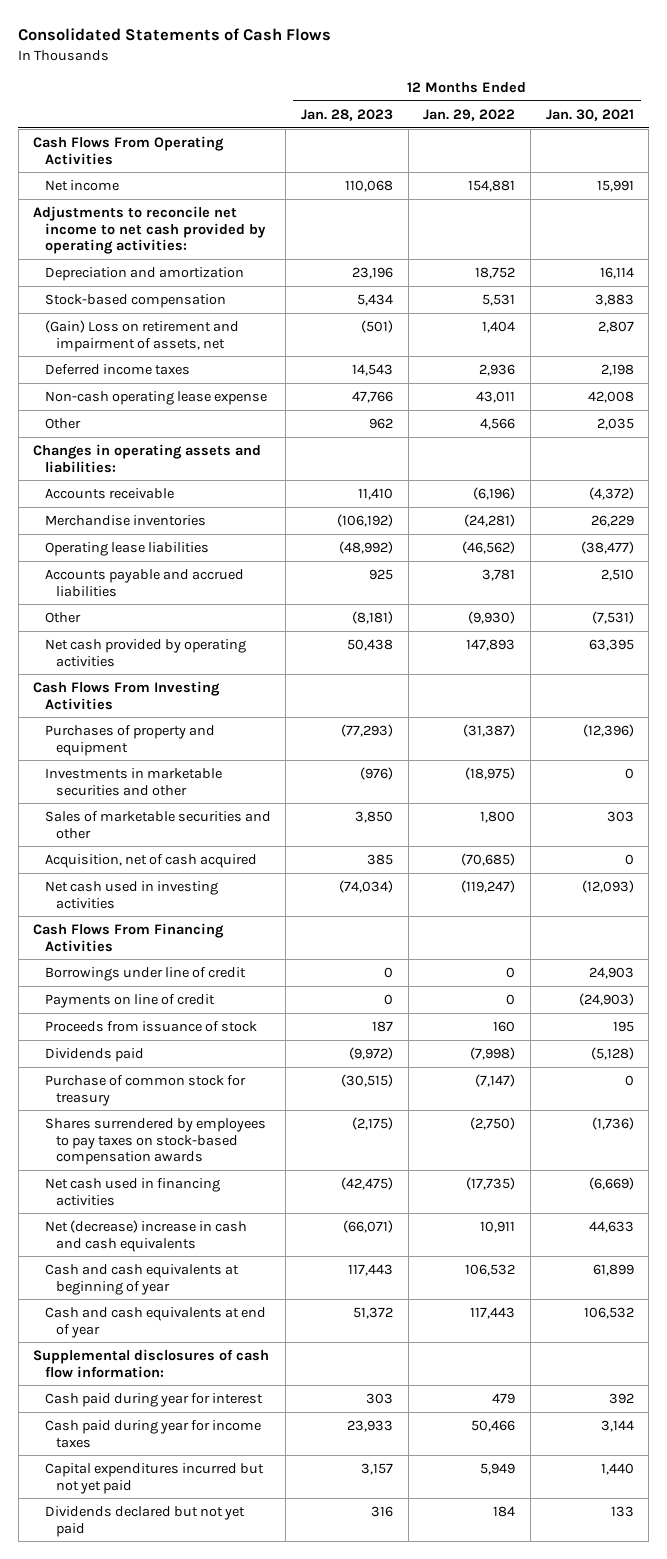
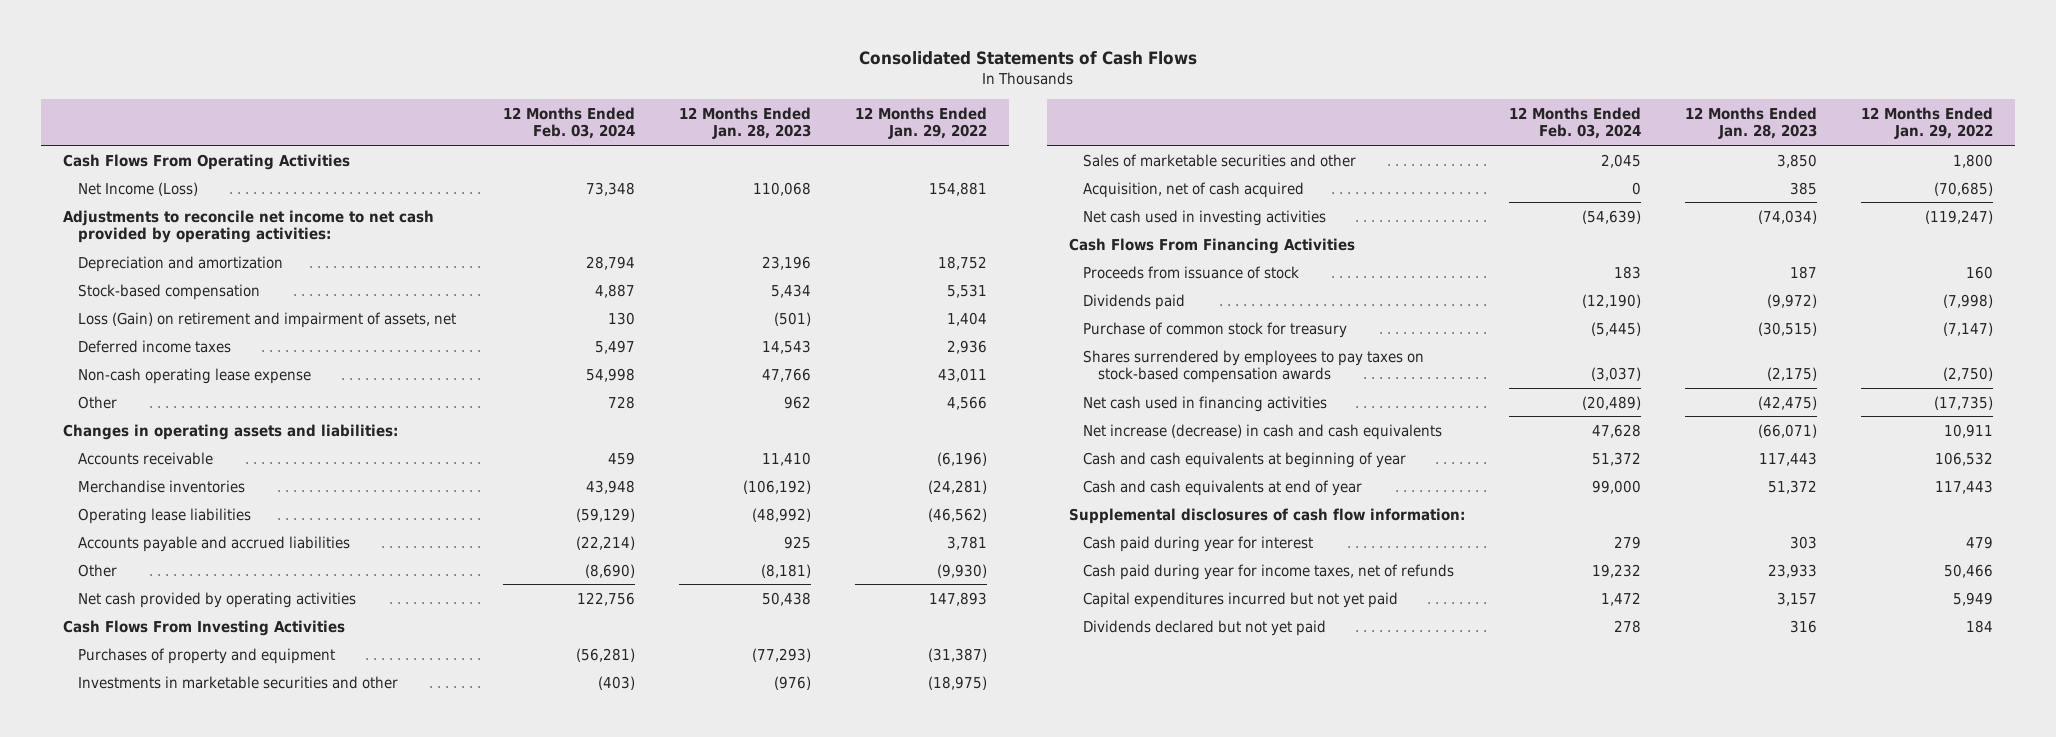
[545,108,634,121] Jan. 30, 2021 -> none
none -> [503,106,636,140] 12 Months Ended Feb. 03, 2024
[44,179,119,191] Net income -> [77,181,198,196] Net Income (Loss)
[44,319,239,352] (Gain) Loss on retirement and impairment of assets, net -> [77,311,456,328] Loss (Gain) on retirement and impairment of assets, net
[44,966,246,981] Borrowings under line of credit -> none
[44,993,215,1008] Payments on line of credit -> none
[44,1219,247,1252] Net (decrease) increase in cash and cash equivalents -> [1083,423,1443,440] Net increase (decrease) in cash and cash equivalents
[44,1419,261,1448] Cash paid during year for income taxes -> [1083,563,1455,580] Cash paid during year for income taxes, net of refunds

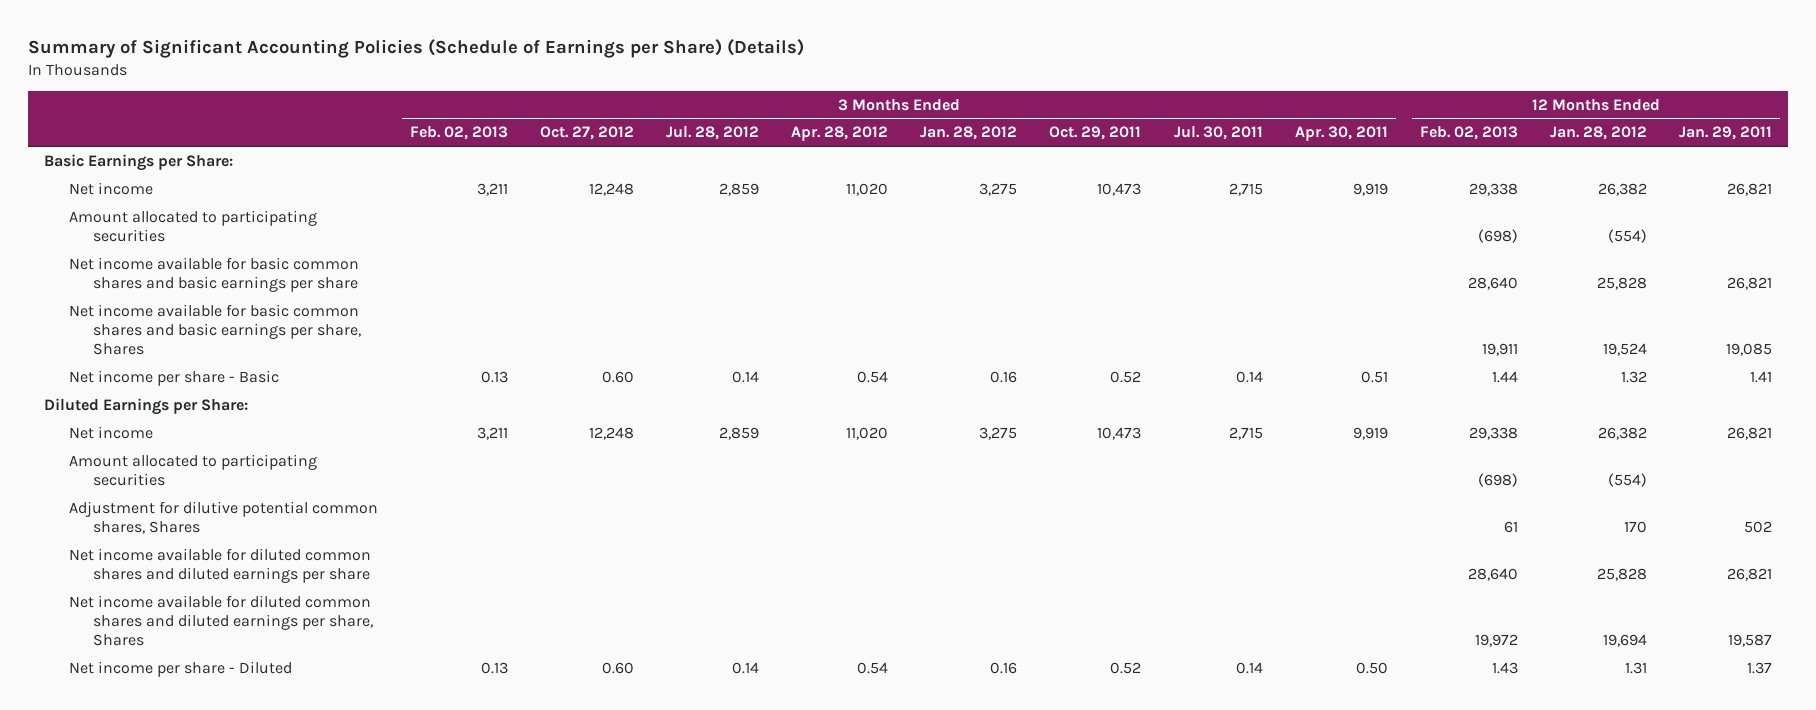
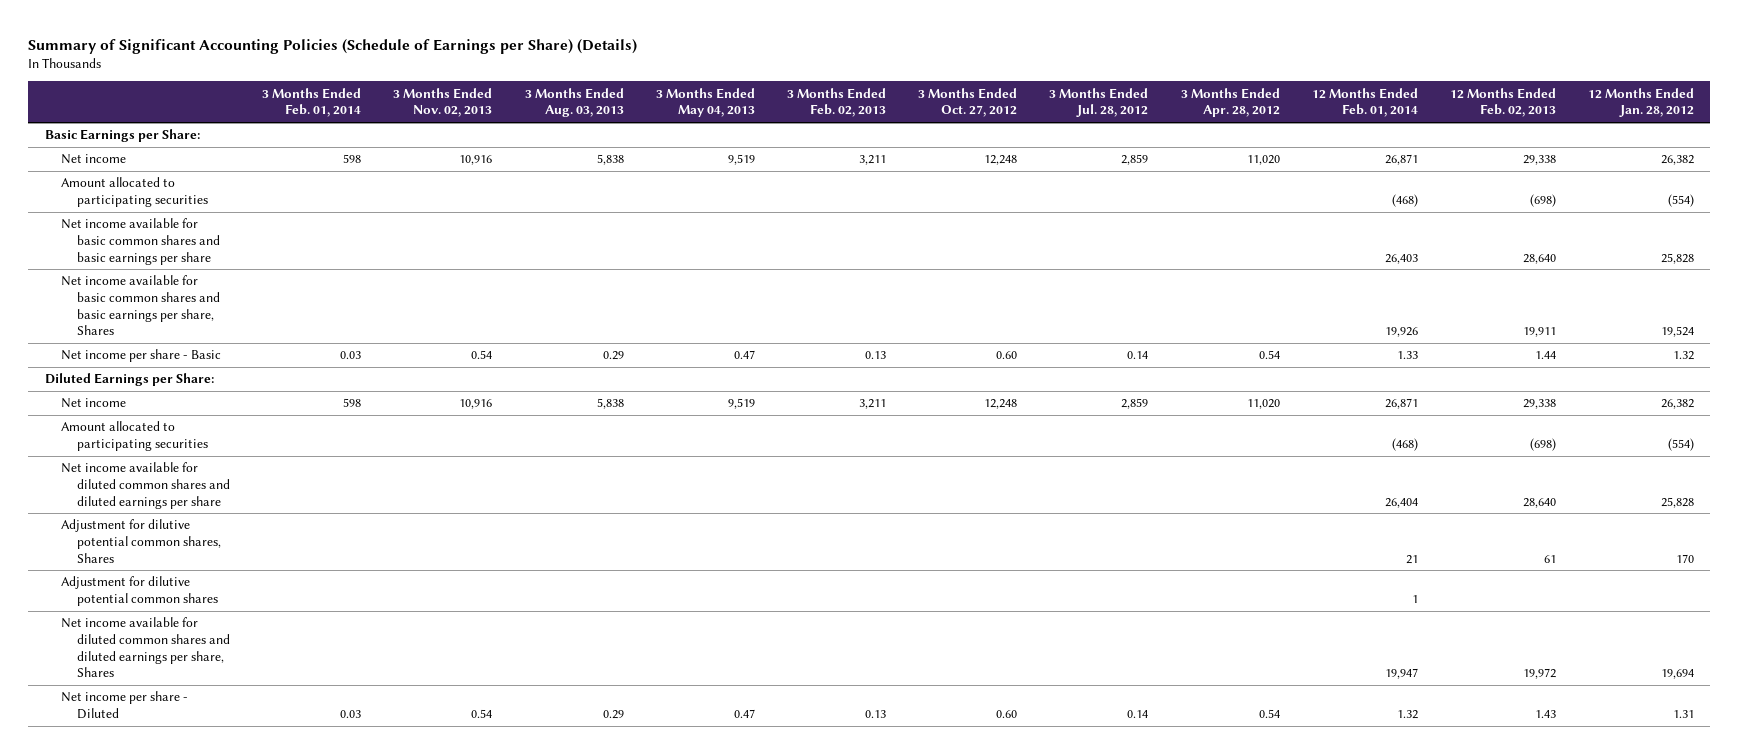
[920,126,1018,141] Jan. 28, 2012 -> none
[1049,126,1142,141] Oct. 29, 2011 -> none
[1173,126,1263,141] Jul. 30, 2011 -> none
[1294,126,1388,142] Apr. 30, 2011 -> none
[1679,126,1773,141] Jan. 29, 2011 -> none
none -> [262,87,362,118] 3 Months Ended Feb. 01, 2014
none -> [393,87,493,118] 3 Months Ended Nov. 02, 2013
none -> [524,87,624,118] 3 Months Ended Aug. 03, 2013
none -> [655,87,755,118] 3 Months Ended May 04, 2013
none -> [1311,87,1418,118] 12 Months Ended Feb. 01, 2014
[68,500,378,534] Adjustment for dilutive potential common shares, Shares -> [60,519,221,563] Adjustment for dilutive potential common shares, Shares
none -> [60,576,218,607] Adjustment for dilutive potential common shares

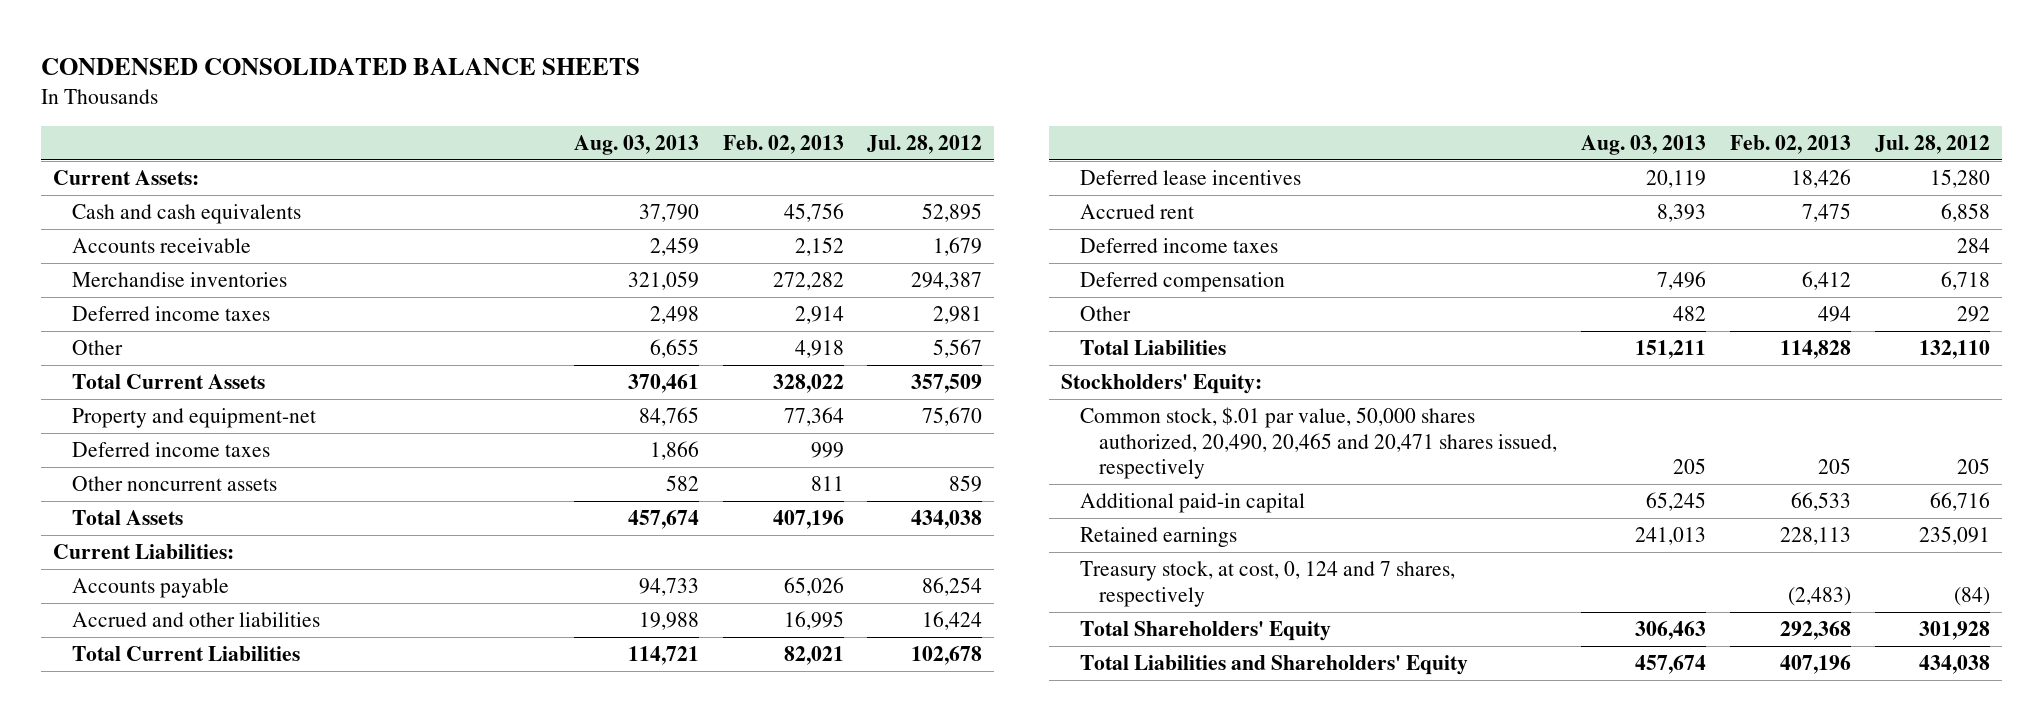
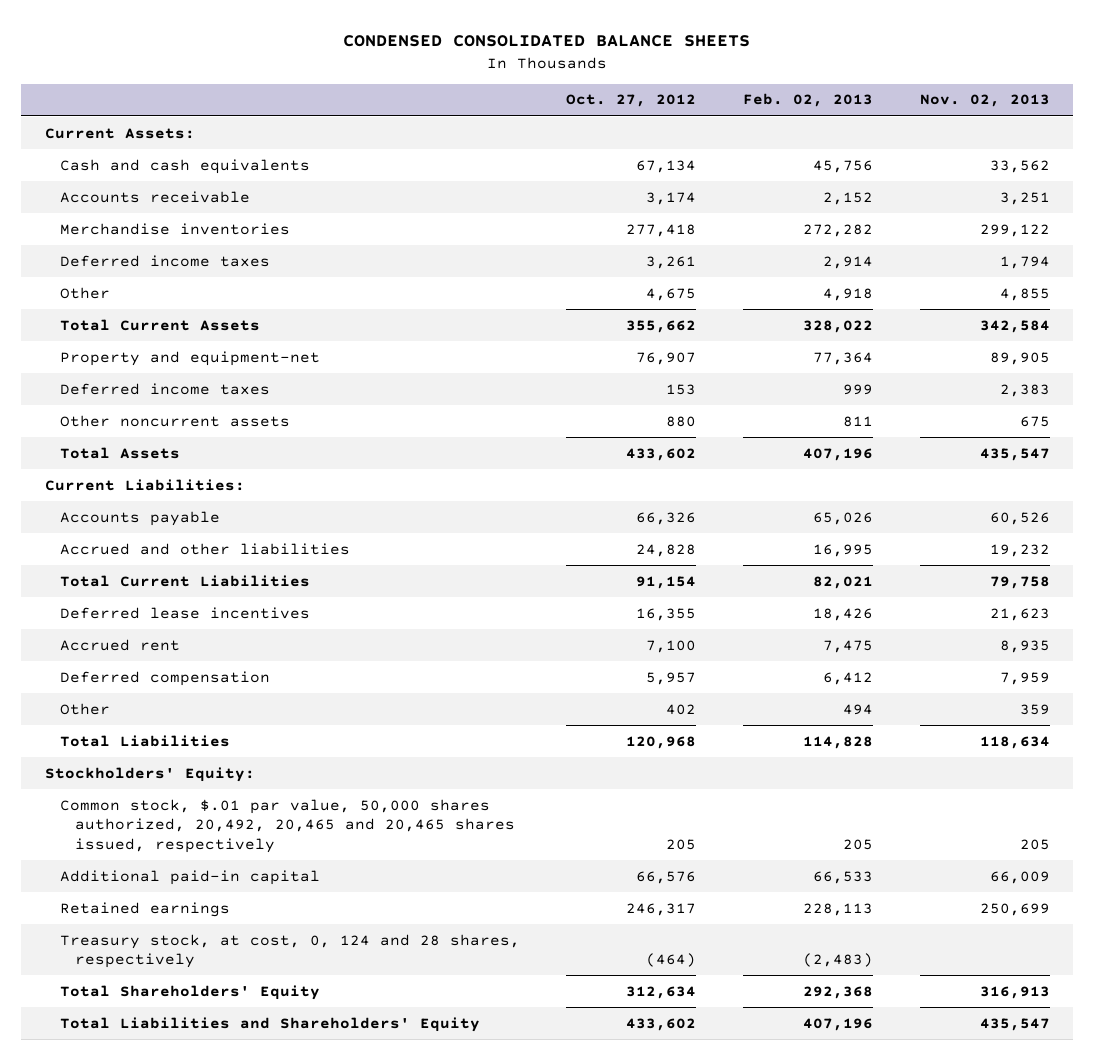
[573,134,699,155] Aug. 03, 2013 -> none
[867,134,983,154] Jul. 28, 2012 -> none
none -> [566,94,697,108] Oct. 27, 2012
none -> [919,94,1050,108] Nov. 02, 2013
[1079,238,1278,254] Deferred income taxes -> none
[1079,407,1558,480] Common stock, $.01 par value, 50,000 shares authorized, 20,490, 20,465 and 20,471 shares issued, respectively -> [59,798,515,854] Common stock, $.01 par value, 50,000 shares authorized, 20,492, 20,465 and 20,465 shares issued, respectively
[1079,561,1455,607] Treasury stock, at cost, 0, 124 and 7 shares, respectively -> [59,933,520,969] Treasury stock, at cost, 0, 124 and 28 shares, respectively

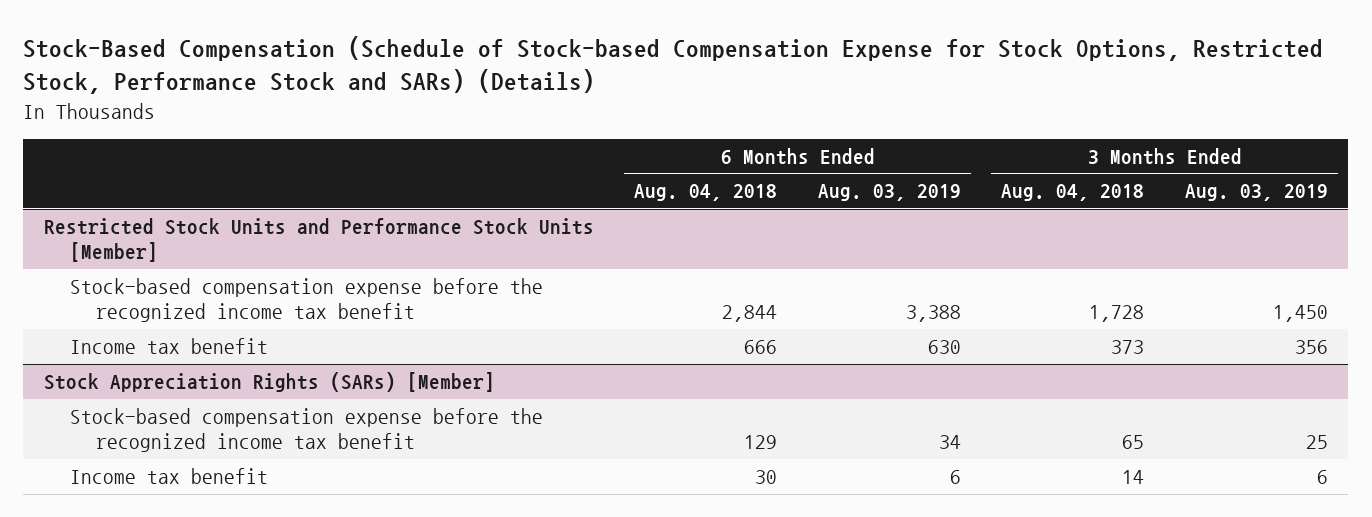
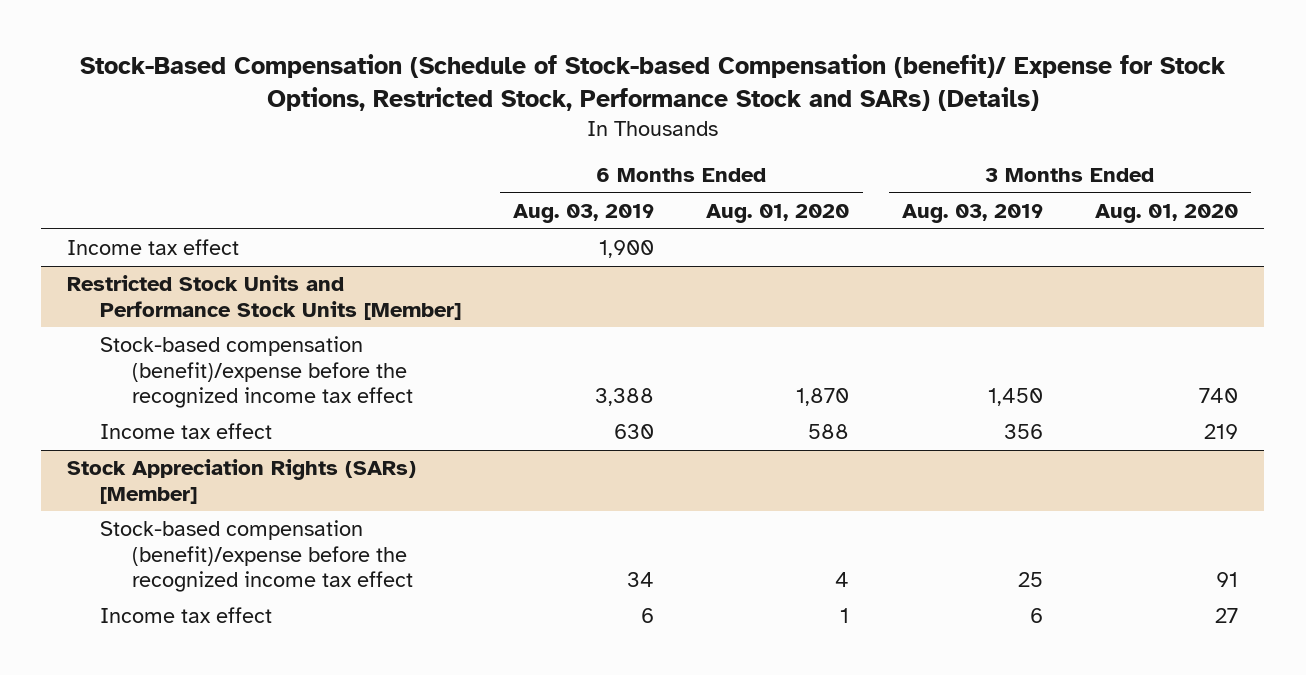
[23,36,1324,95] Stock-Based Compensation (Schedule of Stock-based Compensation Expense for Stock Options, Restricted Stock, Performance Stock and SARs) (Details) -> [79,54,1226,112] Stock-Based Compensation (Schedule of Stock-based Compensation (benefit)/ Expense for Stock Options, Restricted Stock, Performance Stock and SARs) (Details)
[634,184,778,202] Aug. 04, 2018 -> none
[1001,184,1145,202] Aug. 04, 2018 -> none
none -> [706,204,850,224] Aug. 01, 2020
none -> [1095,204,1239,224] Aug. 01, 2020
none -> [67,239,240,256] Income tax effect
[69,278,543,323] Stock-based compensation expense before the recognized income tax benefit -> [99,336,414,409] Stock-based compensation (benefit)/expense before the recognized income tax effect
[69,338,268,355] Income tax benefit -> [99,423,272,440] Income tax effect
[69,408,543,453] Stock-based compensation expense before the recognized income tax benefit -> [99,520,414,593] Stock-based compensation (benefit)/expense before the recognized income tax effect
[69,468,268,485] Income tax benefit -> [99,607,272,624] Income tax effect

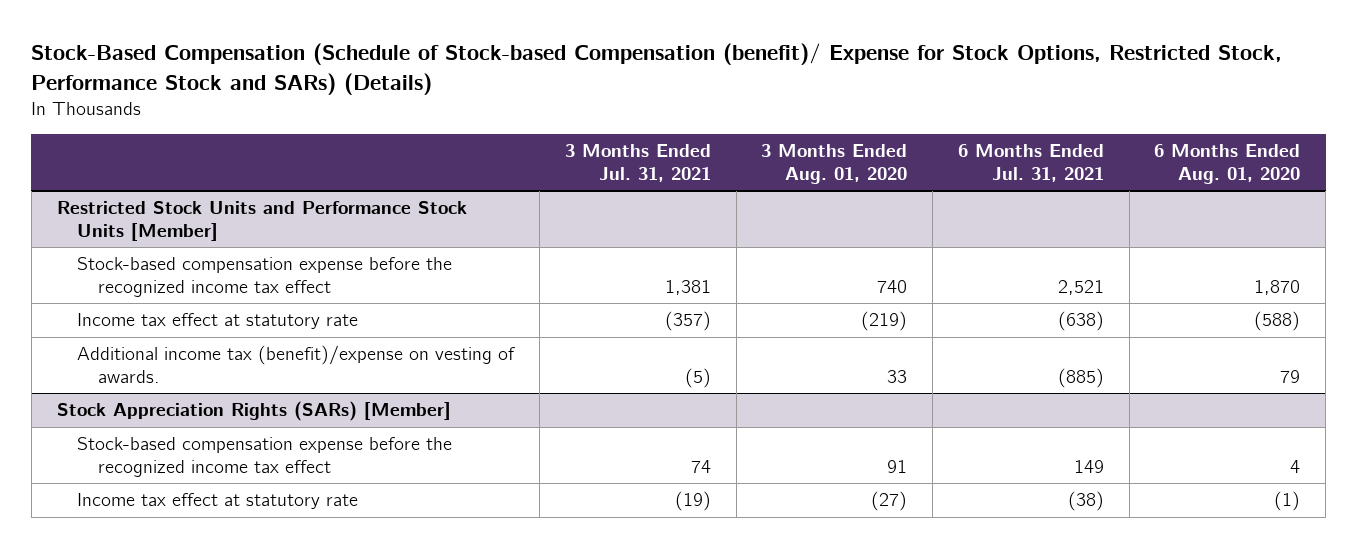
[513,204,655,224] Aug. 03, 2019 -> none
[901,204,1043,224] Aug. 03, 2019 -> none
none -> [564,144,711,182] 3 Months Ended Jul. 31, 2021
none -> [957,144,1104,182] 6 Months Ended Jul. 31, 2021
[67,239,240,256] Income tax effect -> none
[99,336,414,409] Stock-based compensation (benefit)/expense before the recognized income tax effect -> [77,257,453,297] Stock-based compensation expense before the recognized income tax effect
[99,423,272,440] Income tax effect -> [77,313,359,330] Income tax effect at statutory rate
[808,424,850,440] 588 -> [1254,311,1301,332] (588)
[1204,424,1239,440] 219 -> [861,311,908,332] (219)
none -> [77,345,516,383] Additional income tax (benefit)/expense on vesting of awards.
[99,520,414,593] Stock-based compensation (benefit)/expense before the recognized income tax effect -> [77,437,453,477] Stock-based compensation expense before the recognized income tax effect
[99,607,272,624] Income tax effect -> [77,493,359,510] Income tax effect at statutory rate
[840,608,850,624] 1 -> [1274,491,1301,512] (1)
[1215,608,1239,624] 27 -> [871,491,908,512] (27)

